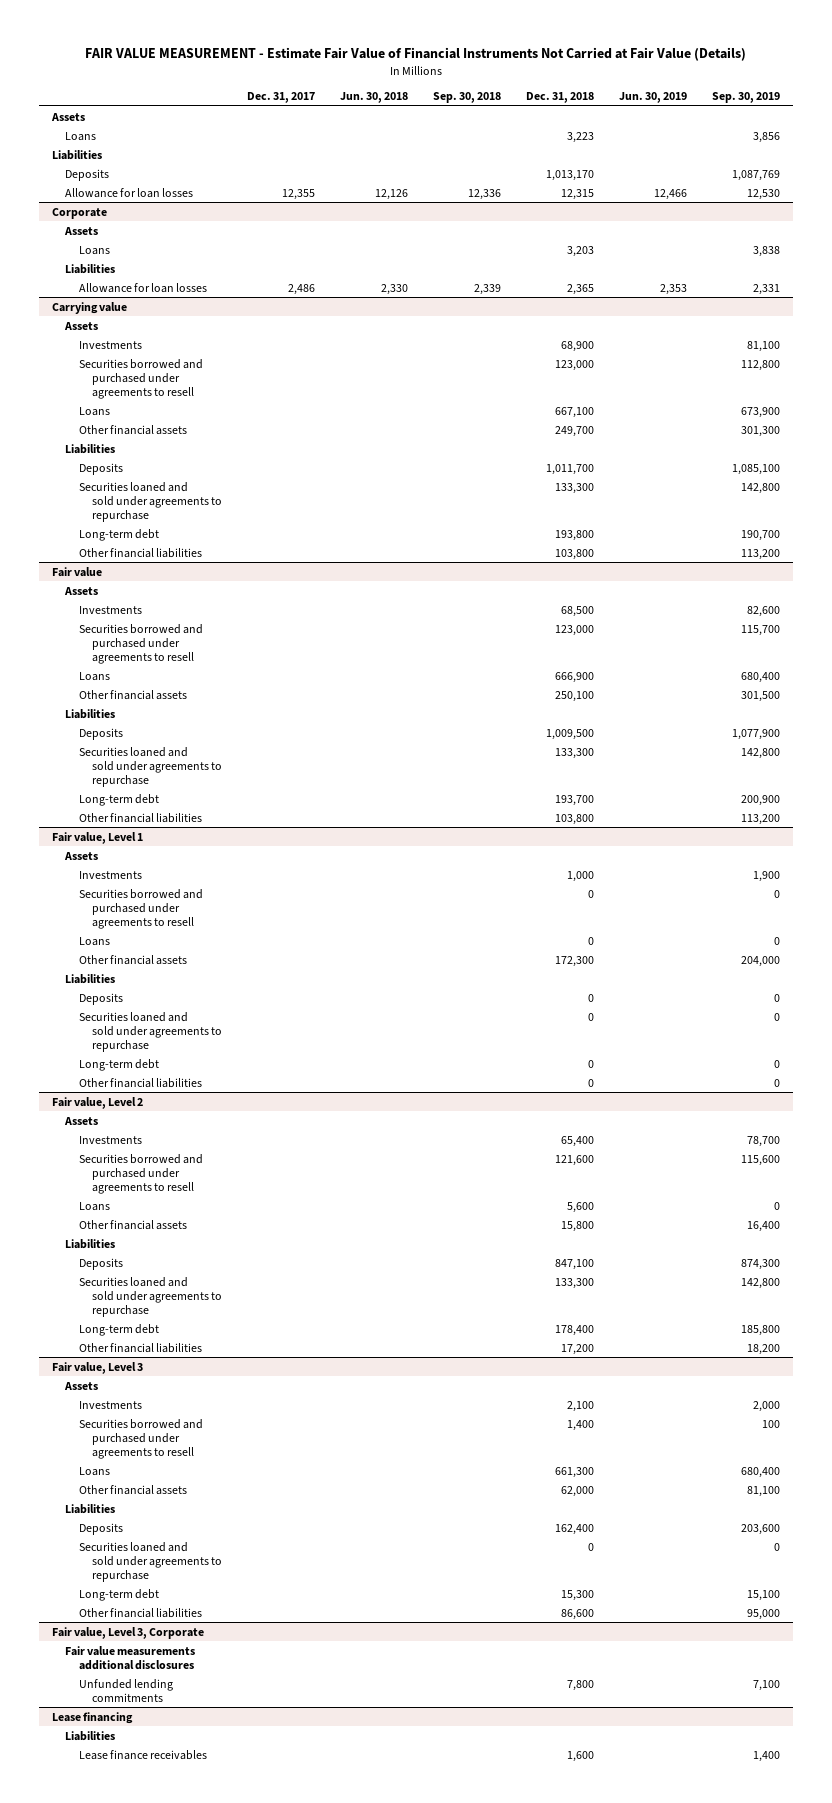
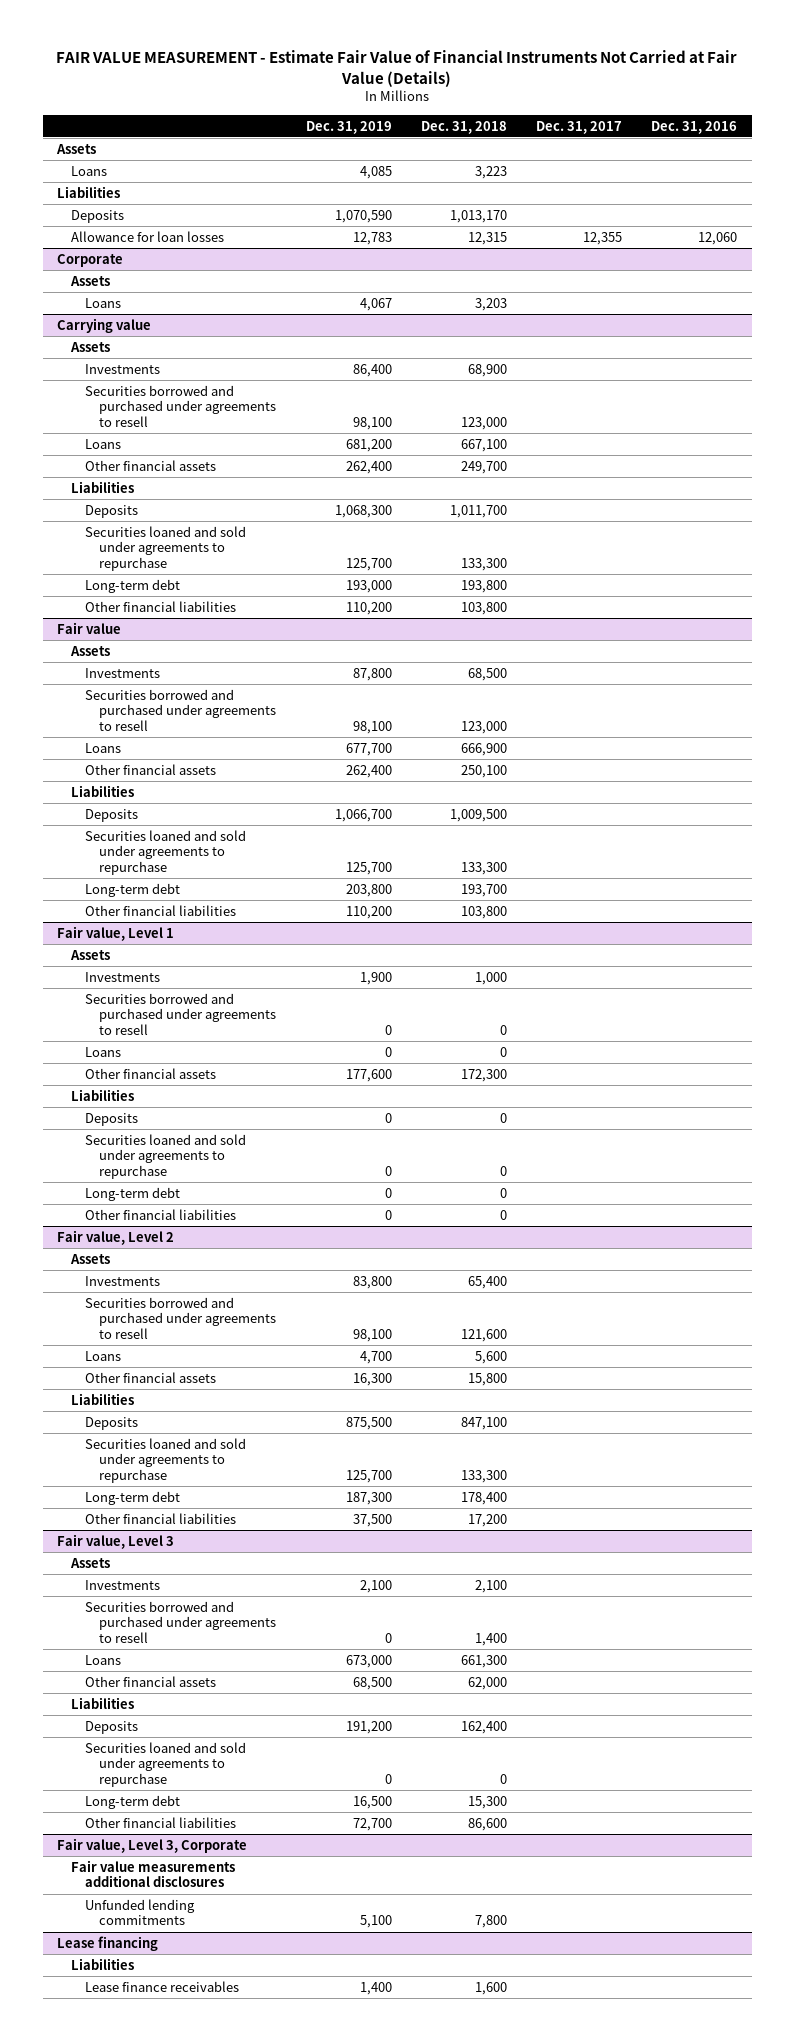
[340,92,409,104] Jun. 30, 2018 -> none
[433,92,502,104] Sep. 30, 2018 -> none
[619,92,688,104] Jun. 30, 2019 -> none
[712,92,781,104] Sep. 30, 2019 -> none
none -> [305,120,392,134] Dec. 31, 2019
none -> [651,120,738,134] Dec. 31, 2016
[65,263,116,274] Liabilities -> none
[78,282,207,293] Allowance for loan losses -> none

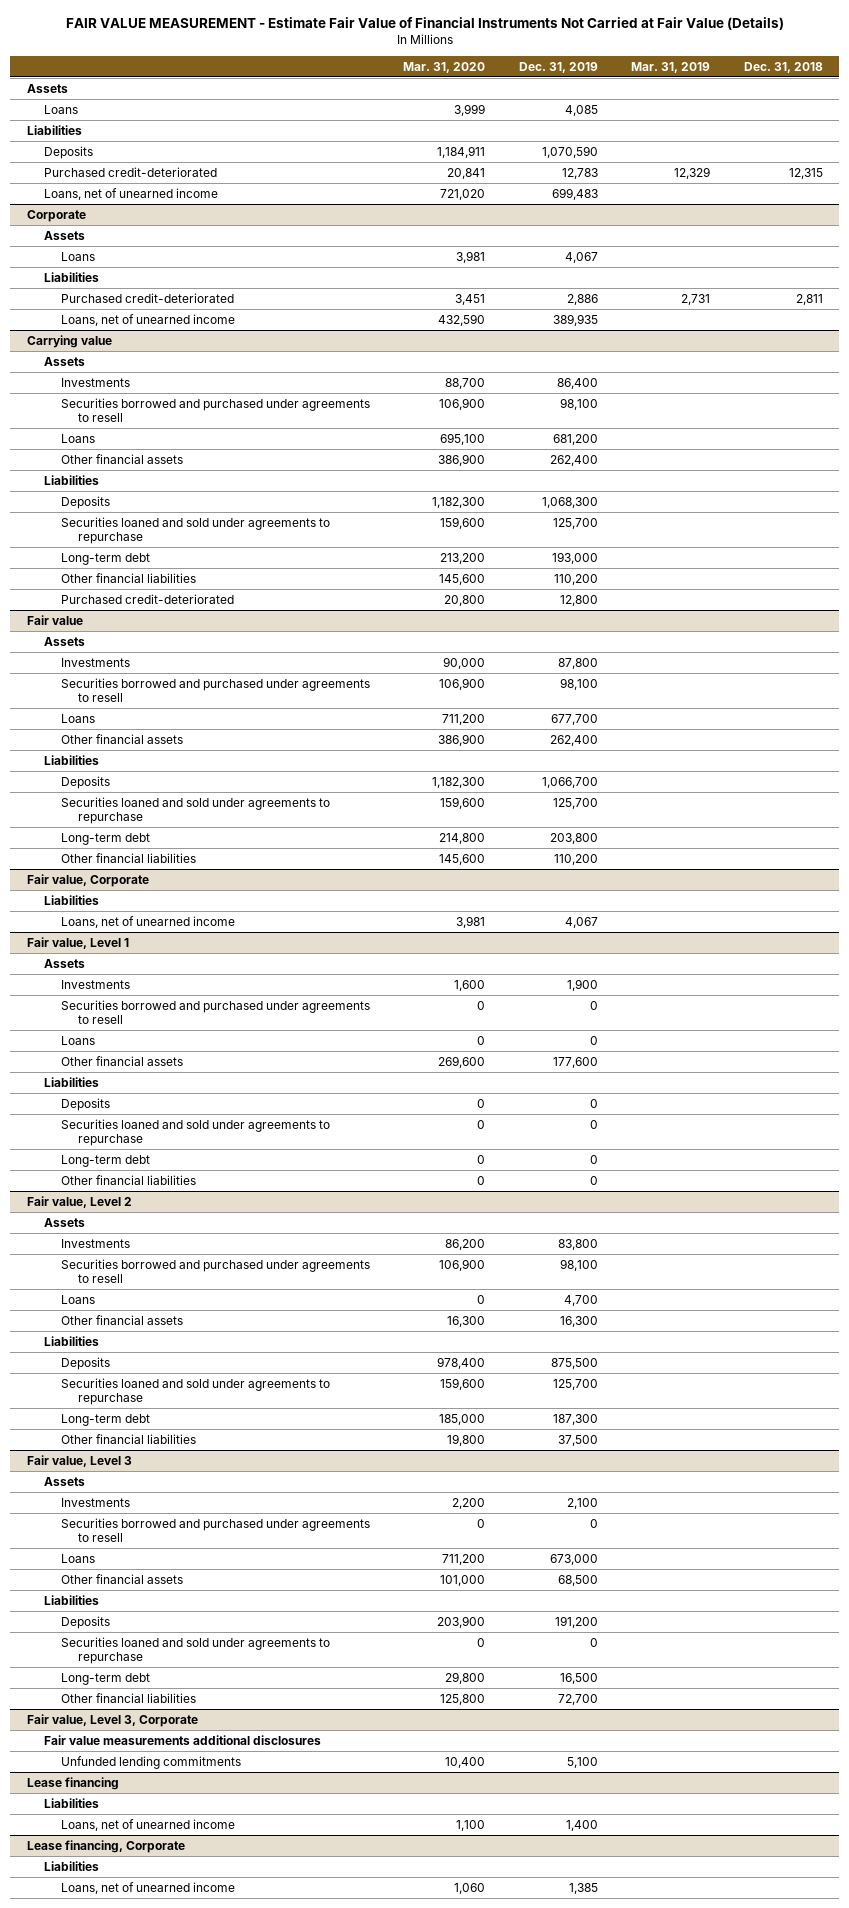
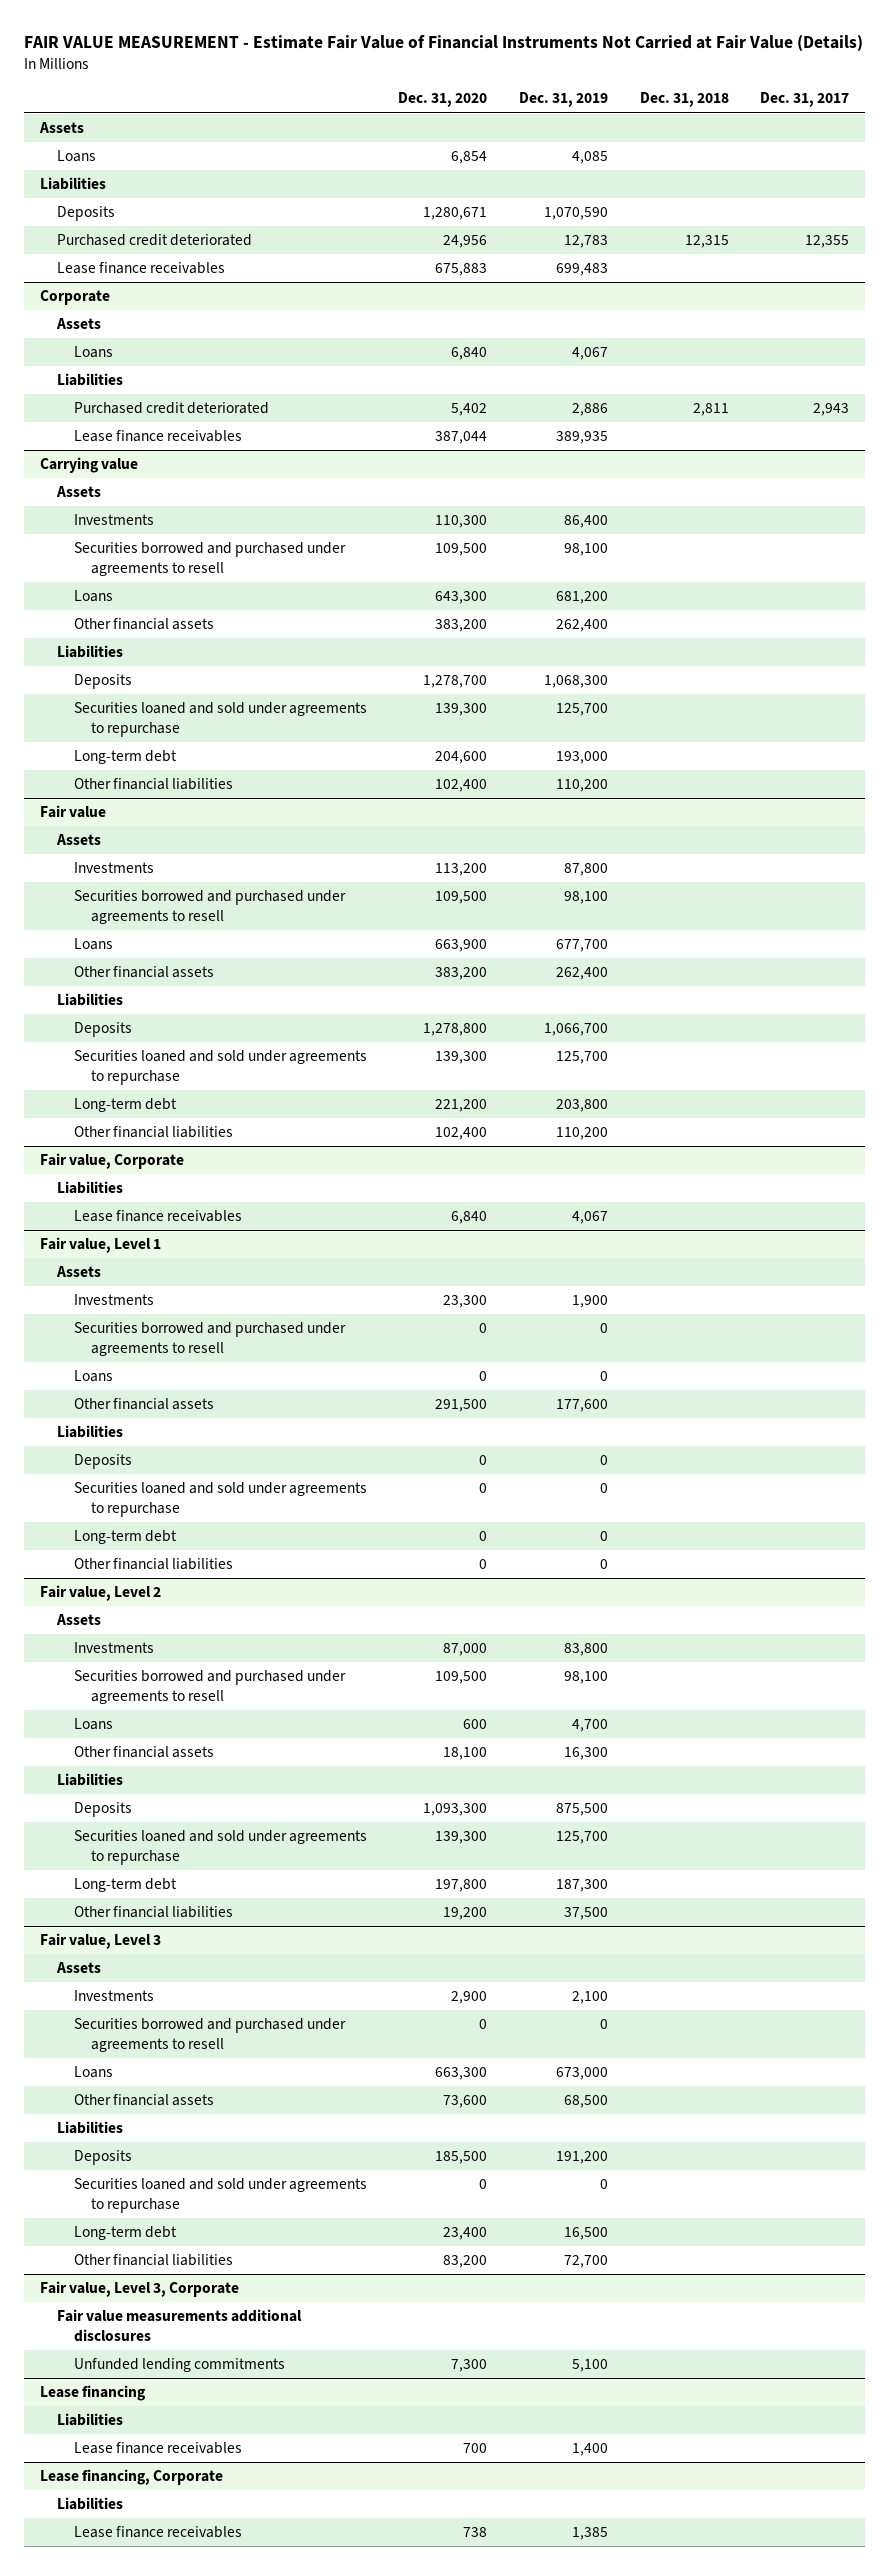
[403,61,486,73] Mar. 31, 2020 -> none
[631,61,711,73] Mar. 31, 2019 -> none
none -> [398,92,488,108] Dec. 31, 2020
none -> [760,92,850,108] Dec. 31, 2017
[43,166,217,177] Purchased credit-deteriorated -> [56,234,252,247] Purchased credit deteriorated
[43,187,218,200] Loans, net of unearned income -> [56,262,225,275] Lease finance receivables
[60,292,234,303] Purchased credit-deteriorated -> [73,402,269,415] Purchased credit deteriorated
[60,313,235,326] Loans, net of unearned income -> [73,430,242,443] Lease finance receivables
[60,593,234,604] Purchased credit-deteriorated -> none
[60,915,235,928] Loans, net of unearned income -> [73,1210,242,1223] Lease finance receivables
[60,1818,235,1831] Loans, net of unearned income -> [73,2442,242,2455] Lease finance receivables
[60,1881,235,1894] Loans, net of unearned income -> [73,2526,242,2539] Lease finance receivables

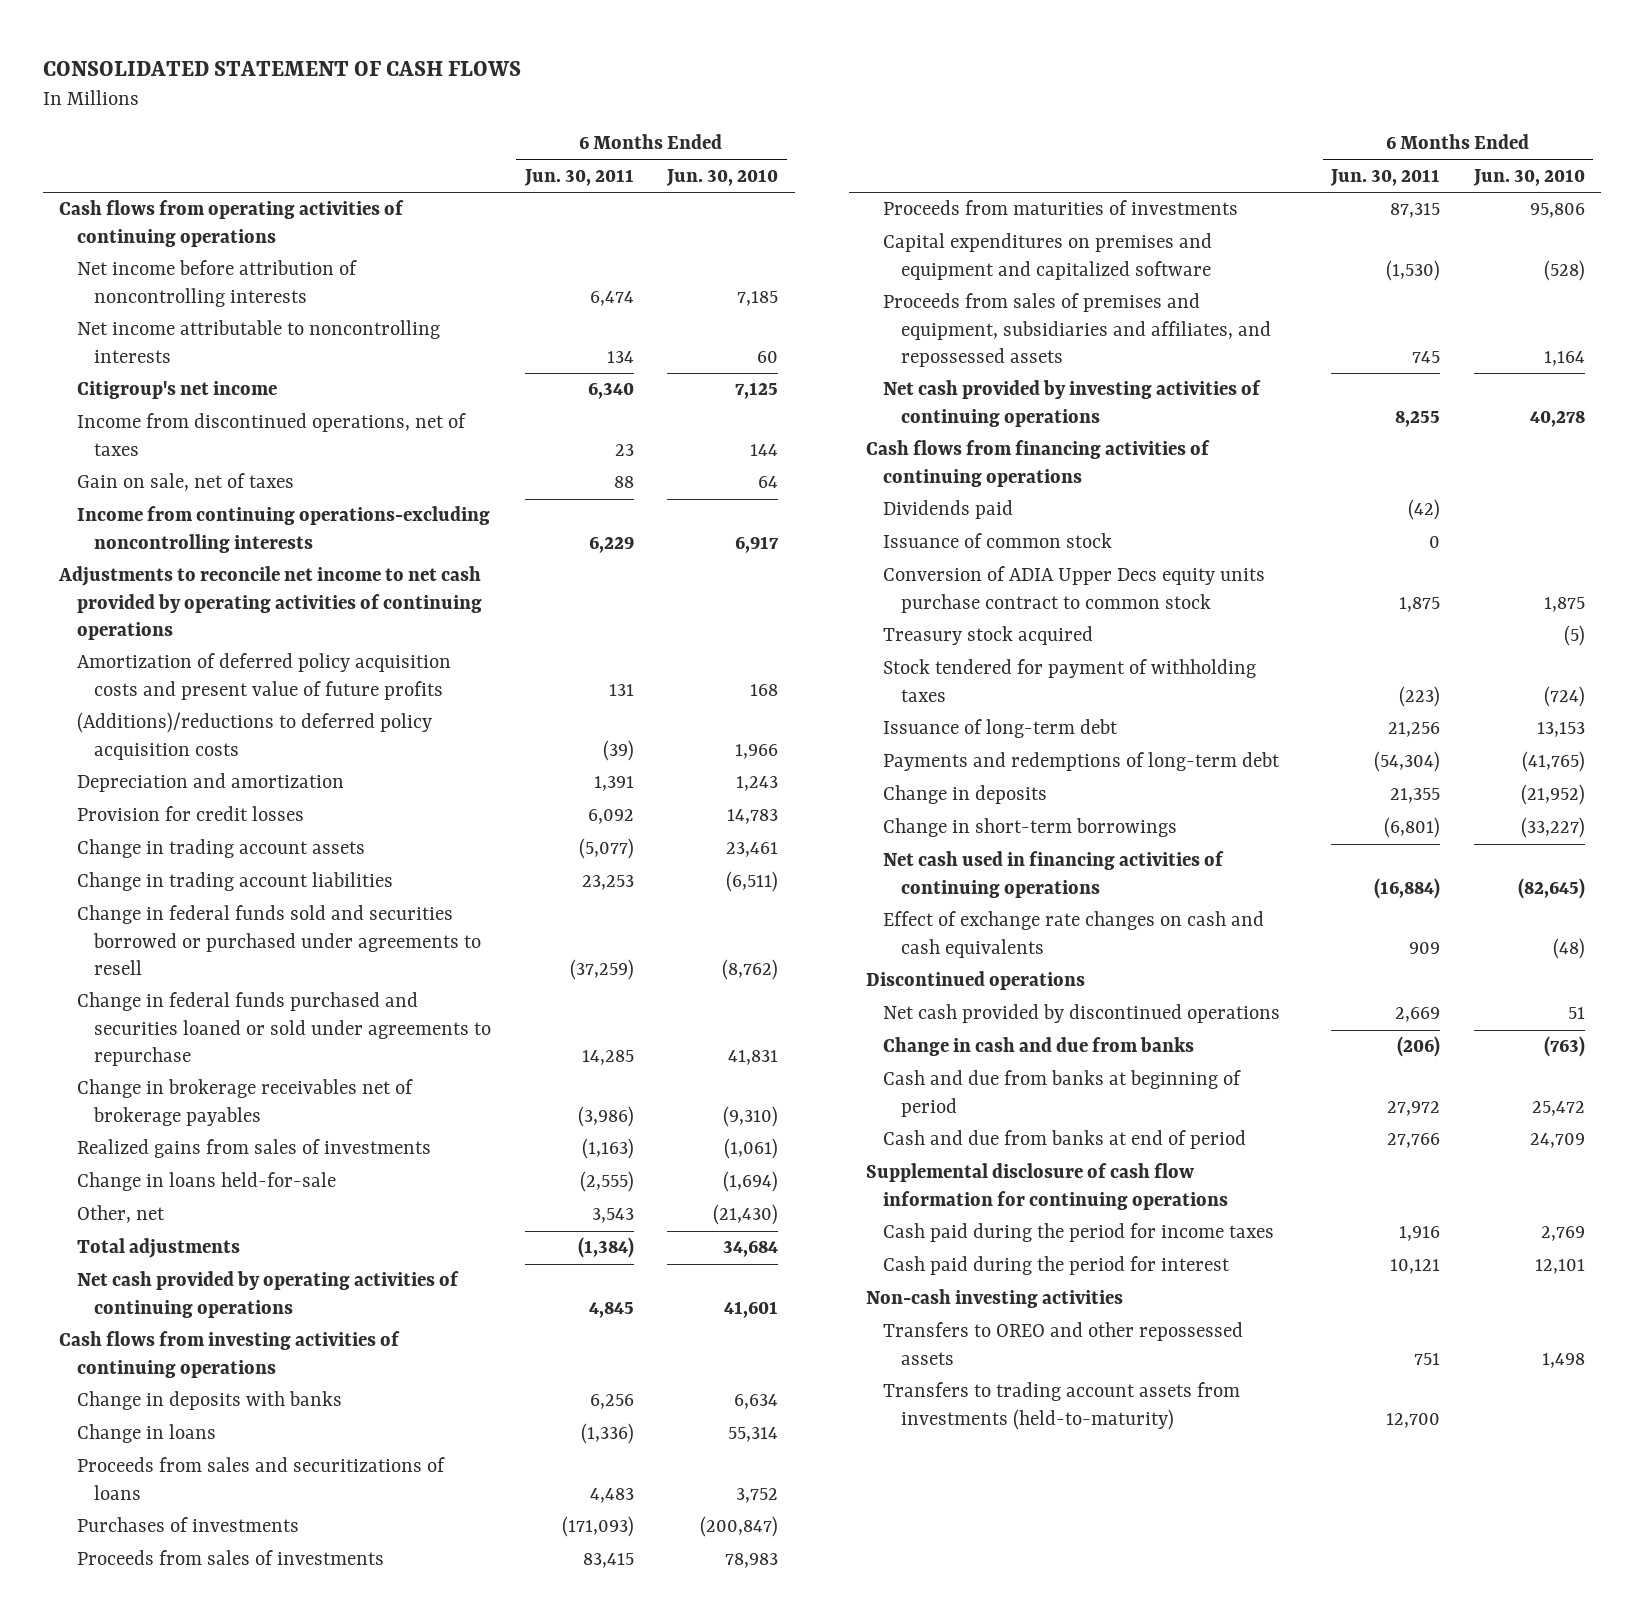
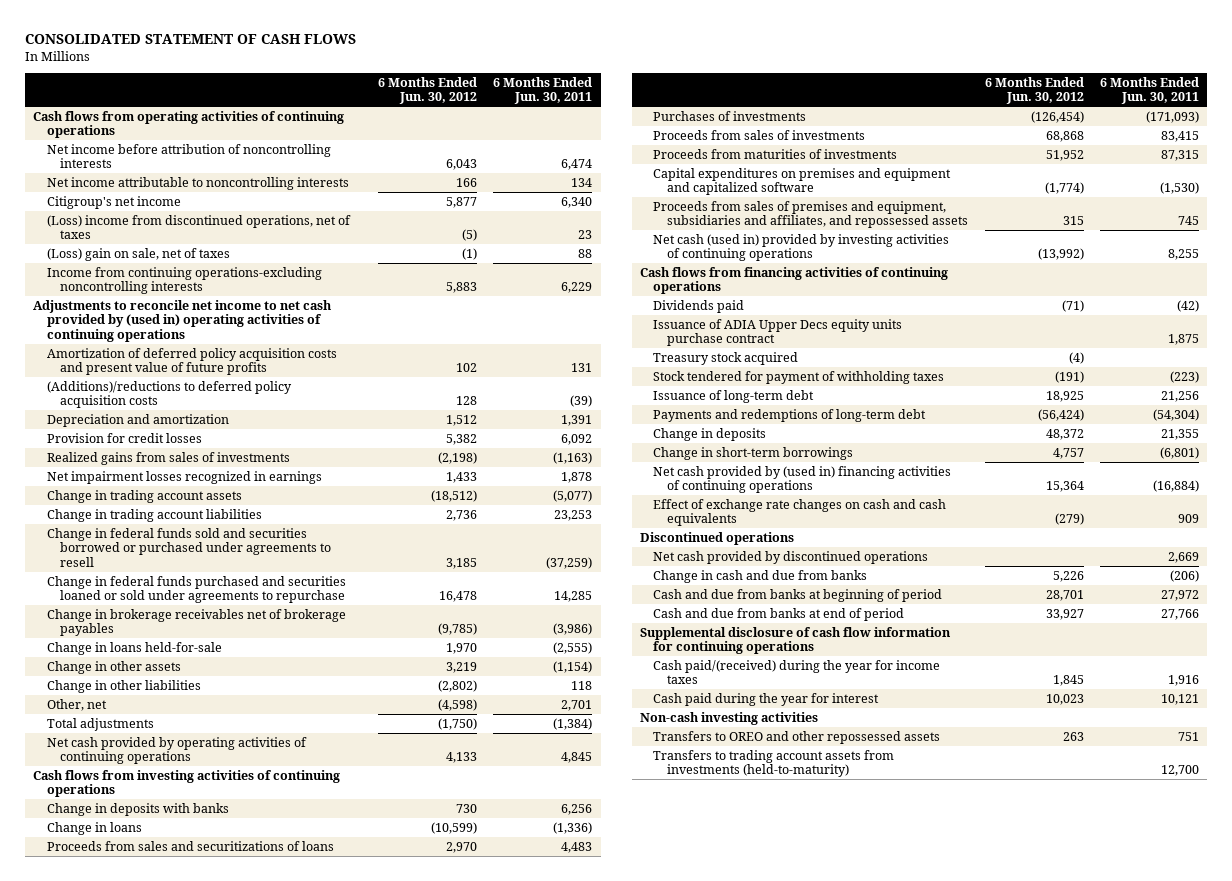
[666,168,779,186] Jun. 30, 2010 -> none
none -> [377,76,477,105] 6 Months Ended Jun. 30, 2012
[76,413,466,456] Income from discontinued operations, net of taxes -> [46,214,351,240] (Loss) income from discontinued operations, net of taxes
[76,473,294,492] Gain on sale, net of taxes -> [46,247,230,261] (Loss) gain on sale, net of taxes
[58,566,482,641] Adjustments to reconcile net income to net cash provided by operating activities of continuing operations -> [33,299,333,342] Adjustments to reconcile net income to net cash provided by (used in) operating activities of continuing operations
[76,1139,431,1159] Realized gains from sales of investments -> [46,451,290,465] Realized gains from sales of investments
none -> [46,470,322,484] Net impairment losses recognized in earnings
none -> [46,660,181,674] Change in other assets
none -> [46,679,201,693] Change in other liabilities
[591,1208,634,1224] 3,543 -> [561,699,593,711] 2,701
[883,380,1262,427] Net cash provided by investing activities of continuing operations -> [653,233,950,262] Net cash (used in) provided by investing activities of continuing operations
[883,533,1113,549] Issuance of common stock -> none
[883,566,1266,613] Conversion of ADIA Upper Decs equity units purchase contract to common stock -> [653,318,903,347] Issuance of ADIA Upper Decs equity units purchase contract
[883,851,1225,898] Net cash used in financing activities of continuing operations -> [653,465,952,494] Net cash provided by (used in) financing activities of continuing operations
[883,1223,1275,1243] Cash paid during the period for income taxes -> [653,659,941,685] Cash paid/(received) during the year for income taxes
[883,1256,1231,1276] Cash paid during the period for interest -> [653,692,880,706] Cash paid during the year for interest

